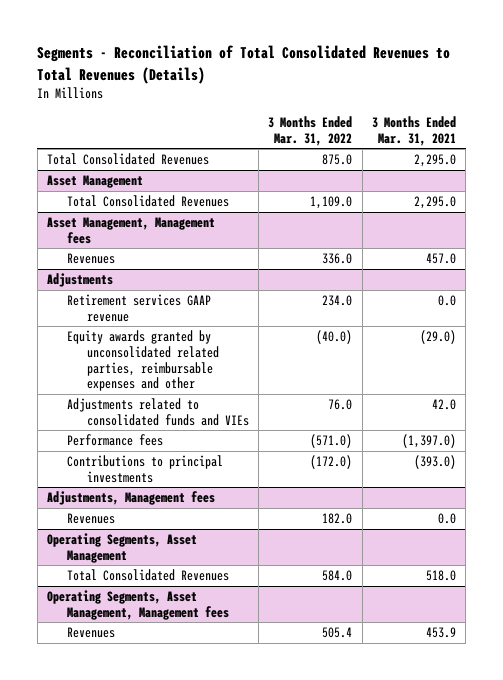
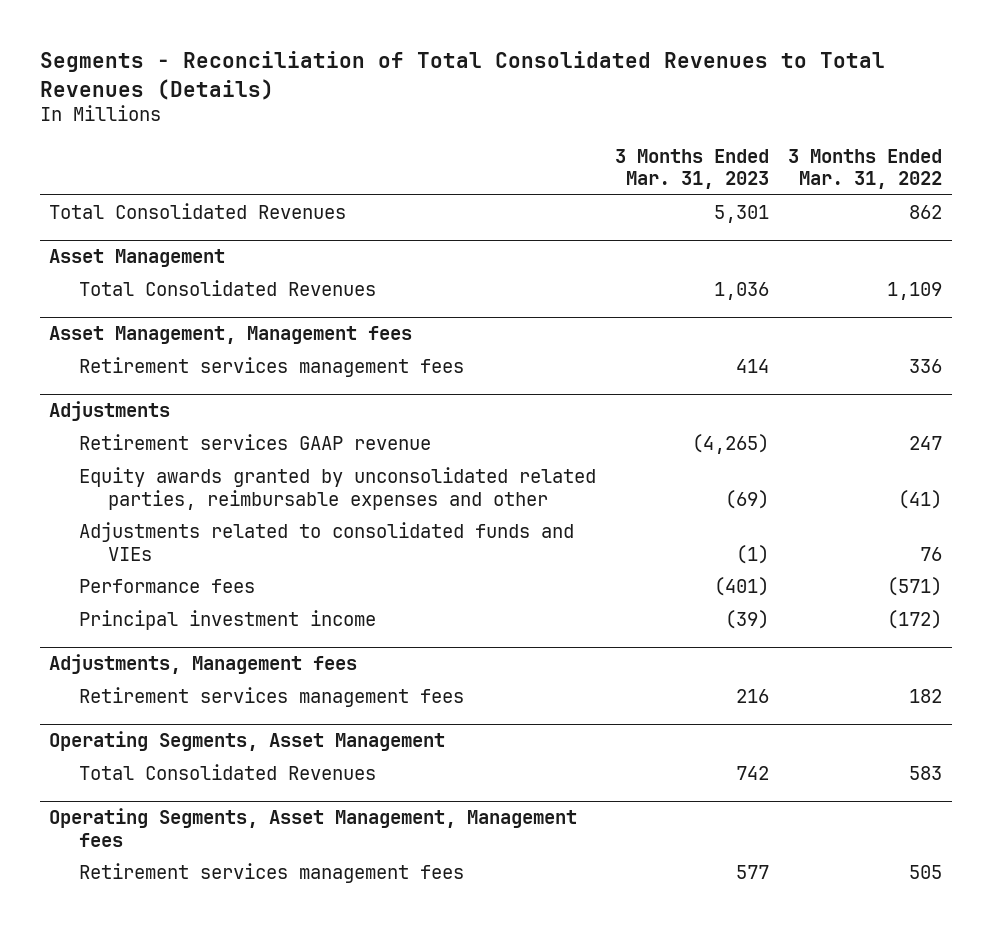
[371,115,456,146] 3 Months Ended Mar. 31, 2021 -> none
none -> [615,148,770,190] 3 Months Ended Mar. 31, 2023
[322,154,353,166] 875.0 -> [909,205,943,220] 862
[310,196,353,210] 1,109.0 -> [887,282,943,301] 1,109
[66,253,115,265] Revenues -> none
none -> [78,357,464,378] Retirement services management fees
[322,295,353,307] 234.0 -> [909,436,943,451] 247
[316,330,353,345] (40.0) -> [898,489,943,509] (41)
[328,399,353,411] 76.0 -> [920,546,943,561] 76
[310,434,353,449] (571.0) -> [887,577,943,597] (571)
[66,455,223,483] Contributions to principal investments -> [78,610,376,631] Principal investment income
[310,455,353,470] (172.0) -> [887,610,943,630] (172)
[66,513,115,525] Revenues -> none
none -> [78,687,464,708] Retirement services management fees
[322,570,353,582] 584.0 -> [909,766,943,781] 583
[66,627,115,639] Revenues -> none
none -> [78,863,464,884] Retirement services management fees

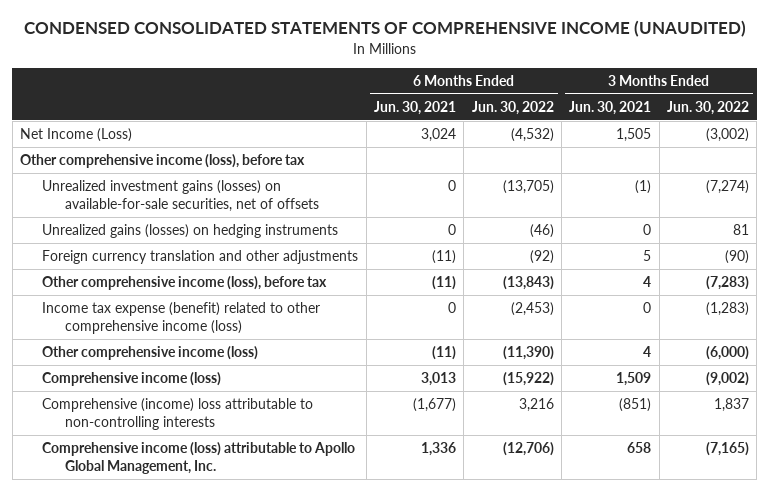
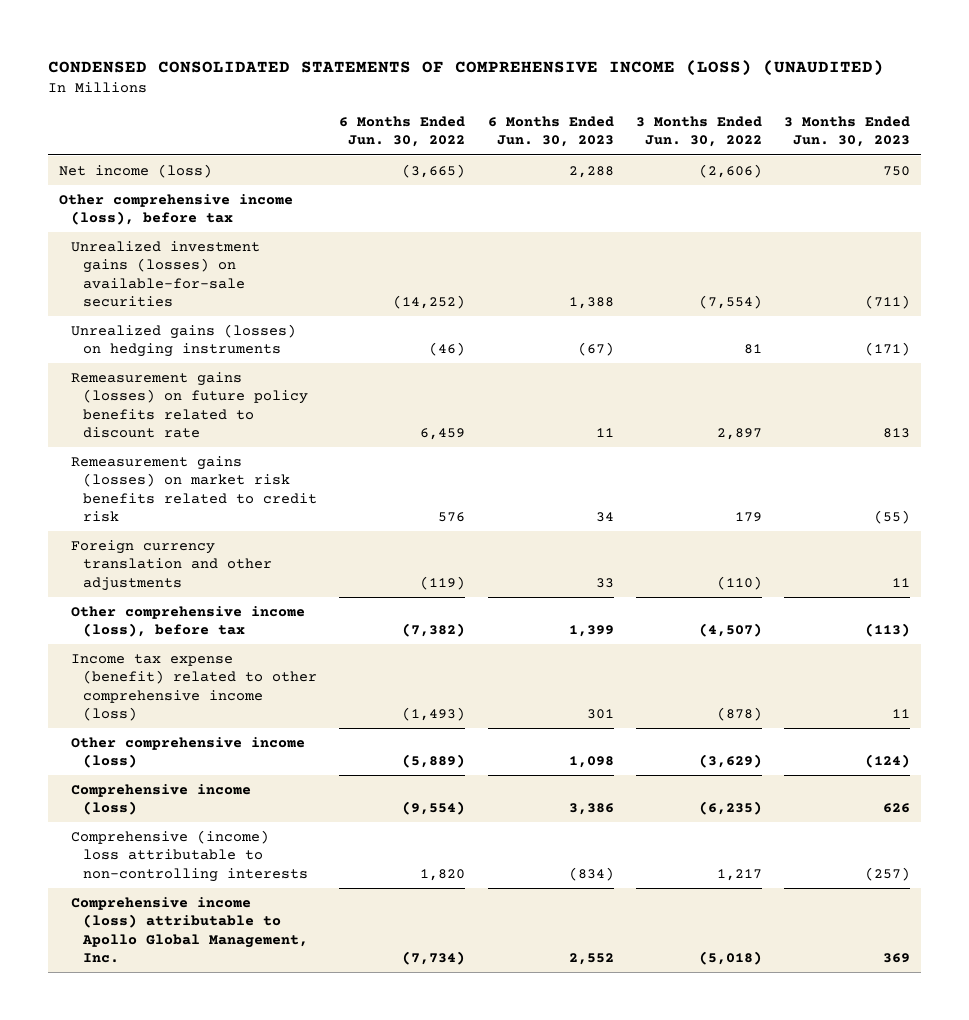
[23,20,746,38] CONDENSED CONSOLIDATED STATEMENTS OF COMPREHENSIVE INCOME (UNAUDITED) -> [47,59,884,76] CONDENSED CONSOLIDATED STATEMENTS OF COMPREHENSIVE INCOME (LOSS) (UNAUDITED)
[374,100,457,115] Jun. 30, 2021 -> none
[569,100,652,115] Jun. 30, 2021 -> none
none -> [487,116,614,148] 6 Months Ended Jun. 30, 2023
none -> [784,116,911,148] 3 Months Ended Jun. 30, 2023
[20,128,133,143] Net Income (Loss) -> [59,163,213,178] Net income (loss)
[510,128,554,143] (4,532) -> [402,163,466,178] (3,665)
[705,128,749,143] (3,002) -> [698,163,762,178] (2,606)
[42,180,319,213] Unrealized investment gains (losses) on available-for-sale securities, net of offsets -> [71,240,261,307] Unrealized investment gains (losses) on available-for-sale securities
[502,180,554,195] (13,705) -> [393,294,466,309] (14,252)
[705,180,749,195] (7,274) -> [698,294,762,309] (7,554)
none -> [71,371,309,438] Remeasurement gains (losses) on future policy benefits related to discount rate
none -> [71,455,318,522] Remeasurement gains (losses) on market risk benefits related to credit risk
[529,250,554,265] (92) -> [420,575,466,590] (119)
[724,250,749,265] (90) -> [716,575,762,590] (110)
[502,276,554,291] (13,843) -> [402,623,466,638] (7,382)
[705,276,749,291] (7,283) -> [698,623,762,638] (4,507)
[510,302,554,317] (2,453) -> [402,706,466,721] (1,493)
[705,302,749,317] (1,283) -> [716,706,762,721] (878)
[502,346,554,361] (11,390) -> [402,754,466,769] (5,889)
[705,346,749,361] (6,000) -> [698,754,762,769] (3,629)
[502,372,554,387] (15,922) -> [402,801,466,816] (9,554)
[705,372,749,387] (9,002) -> [698,801,762,816] (6,235)
[518,398,554,413] 3,216 -> [420,868,466,881] 1,820
[713,398,749,413] 1,837 -> [716,868,762,881] 1,217
[502,442,554,457] (12,706) -> [402,950,466,965] (7,734)
[705,442,749,457] (7,165) -> [698,950,762,965] (5,018)

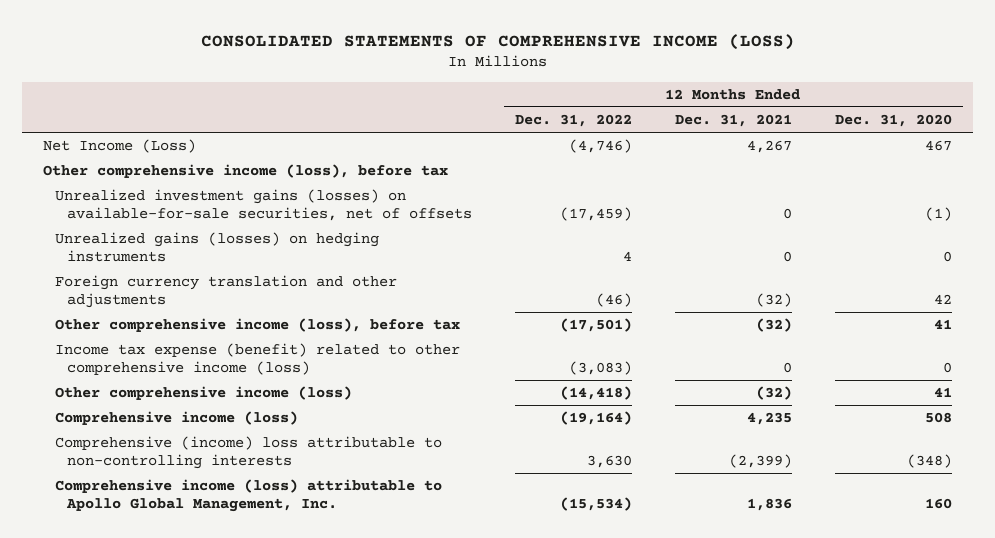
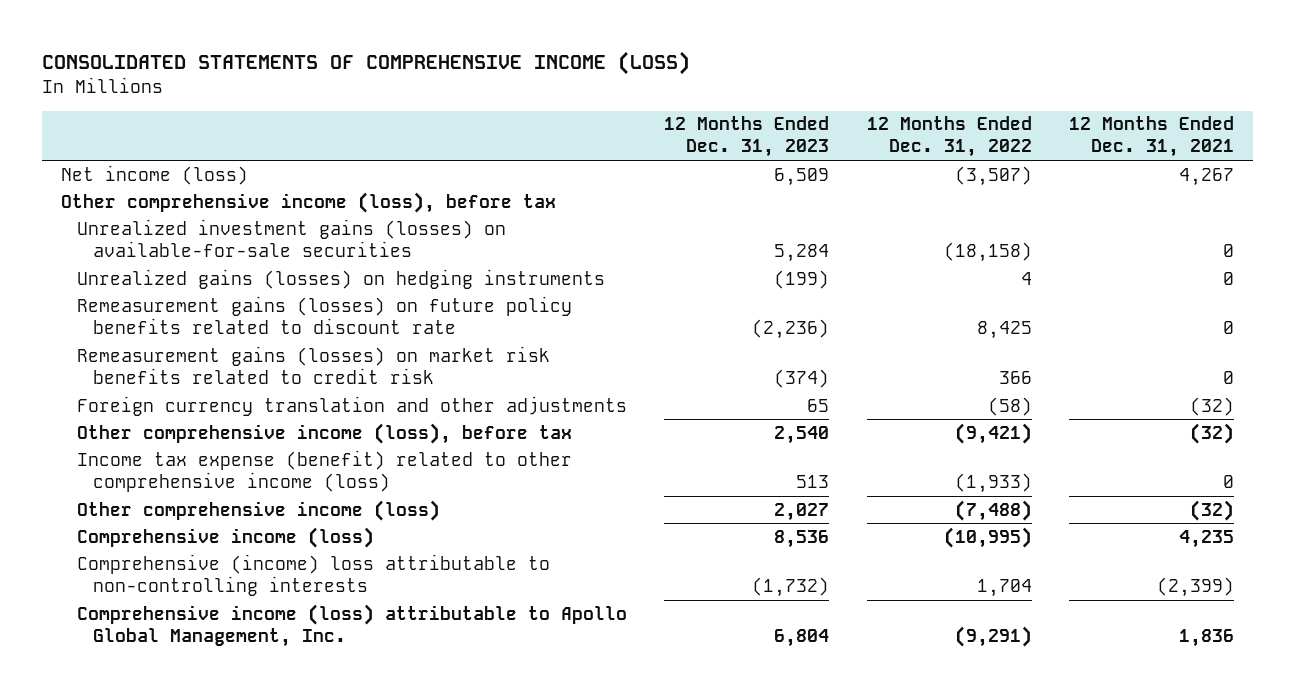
[834,114,952,128] Dec. 31, 2020 -> none
none -> [664,116,830,158] 12 Months Ended Dec. 31, 2023
[43,139,197,154] Net Income (Loss) -> [60,164,248,185] Net income (loss)
[568,139,632,154] (4,746) -> [954,165,1032,186] (3,507)
[55,189,472,222] Unrealized investment gains (losses) on available-for-sale securities, net of offsets -> [76,218,506,257] Unrealized investment gains (losses) on available-for-sale securities
[559,207,632,222] (17,459) -> [943,241,1032,262] (18,158)
none -> [76,295,572,334] Remeasurement gains (losses) on future policy benefits related to discount rate
none -> [76,345,550,384] Remeasurement gains (losses) on market risk benefits related to credit risk
[595,293,632,308] (46) -> [987,396,1032,416] (58)
[559,318,632,333] (17,501) -> [954,422,1032,444] (9,421)
[568,361,632,376] (3,083) -> [954,472,1032,493] (1,933)
[559,386,632,401] (14,418) -> [954,499,1032,521] (7,488)
[559,411,632,426] (19,164) -> [943,526,1032,548] (10,995)
[586,455,632,469] 3,630 -> [976,578,1032,597] 1,704
[559,497,632,512] (15,534) -> [954,625,1032,647] (9,291)

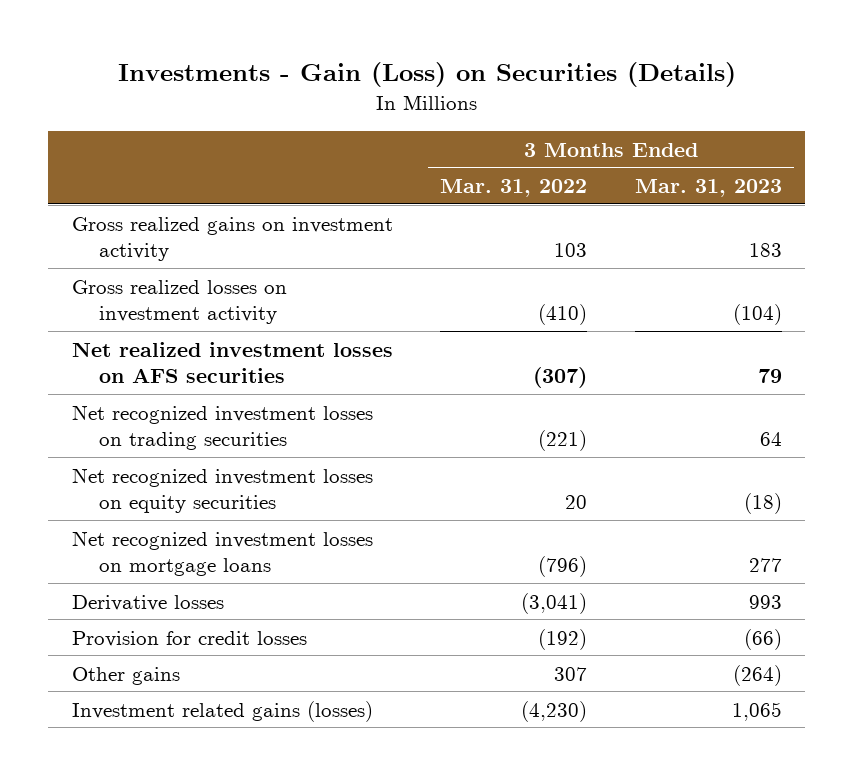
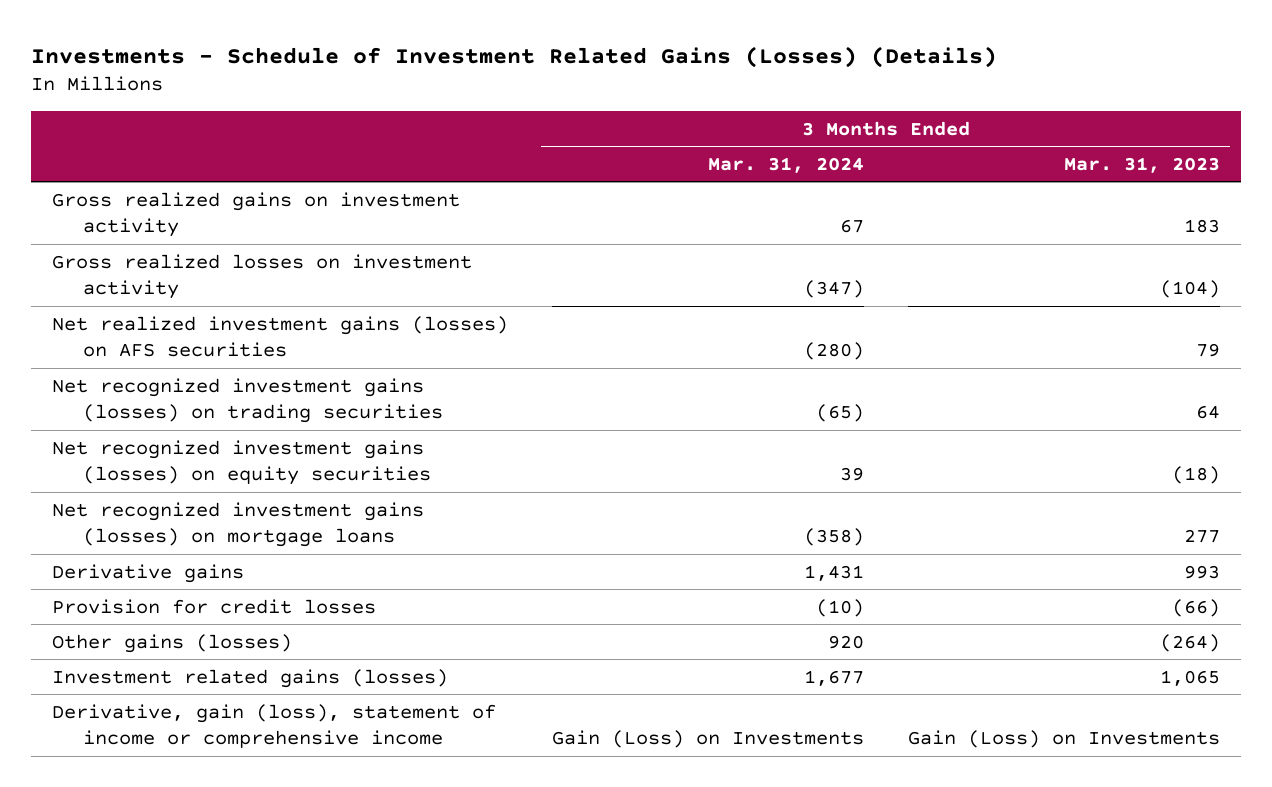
[117,62,736,88] Investments - Gain (Loss) on Securities (Details) -> [30,45,997,68] Investments - Schedule of Investment Related Gains (Losses) (Details)
[440,178,588,197] Mar. 31, 2022 -> none
none -> [708,156,865,173] Mar. 31, 2024
[71,341,393,384] Net realized investment losses on AFS securities -> [52,315,509,358] Net realized investment gains (losses) on AFS securities
[71,404,373,451] Net recognized investment losses on trading securities -> [52,377,443,424] Net recognized investment gains (losses) on trading securities
[71,467,373,514] Net recognized investment losses on equity securities -> [52,439,431,486] Net recognized investment gains (losses) on equity securities
[71,530,373,577] Net recognized investment losses on mortgage loans -> [52,501,425,548] Net recognized investment gains (losses) on mortgage loans
[71,594,224,611] Derivative losses -> [52,563,245,583] Derivative gains
[71,666,180,685] Other gains -> [52,633,293,653] Other gains (losses)
none -> [52,703,497,749] Derivative, gain (loss), statement of income or comprehensive income

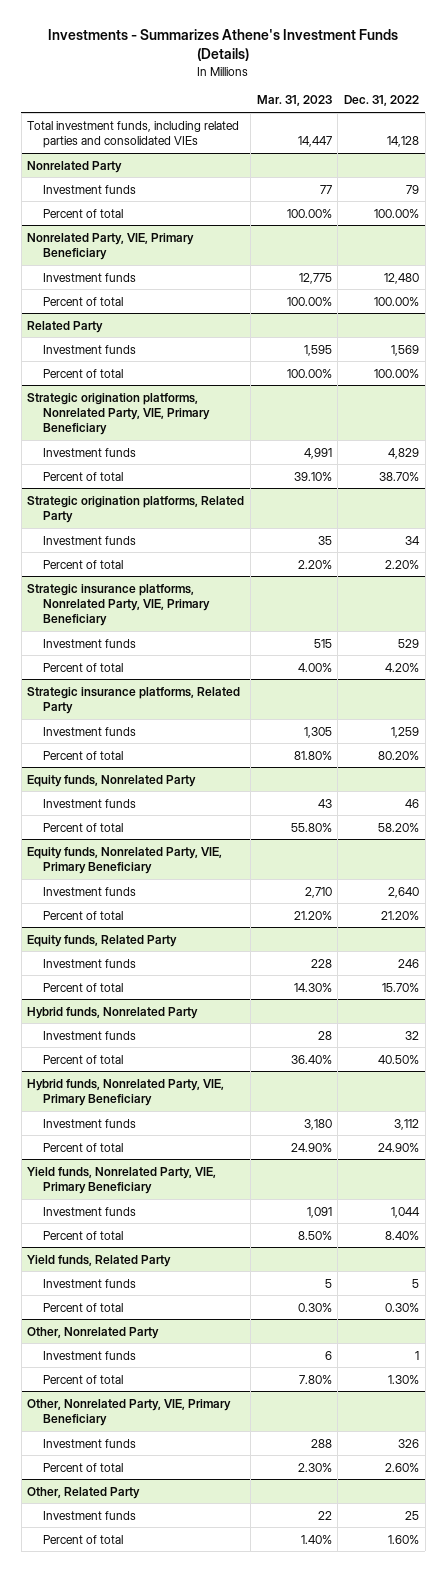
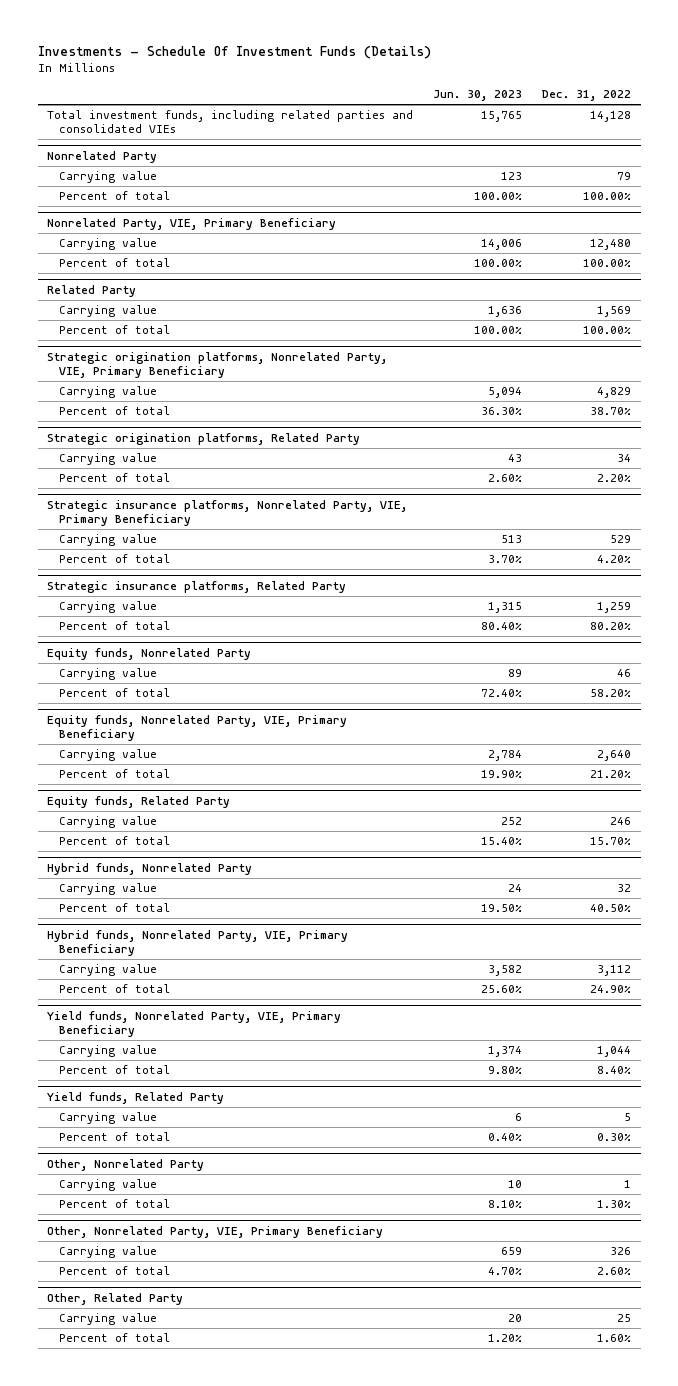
[48,29,399,62] Investments - Summarizes Athene's Investment Funds (Details) -> [37,46,431,60] Investments - Schedule Of Investment Funds (Details)
[256,95,332,107] Mar. 31, 2023 -> none
none -> [433,90,523,102] Jun. 30, 2023
[42,184,136,194] Investment funds -> [59,171,158,184] Carrying value
[42,272,136,282] Investment funds -> [59,238,158,251] Carrying value
[42,344,136,354] Investment funds -> [59,305,158,318] Carrying value
[42,447,136,457] Investment funds -> [59,386,158,399] Carrying value
[42,535,136,545] Investment funds -> [59,453,158,466] Carrying value
[42,638,136,648] Investment funds -> [59,534,158,547] Carrying value
[42,726,136,736] Investment funds -> [59,601,158,614] Carrying value
[42,798,136,808] Investment funds -> [59,668,158,681] Carrying value
[42,886,136,896] Investment funds -> [59,749,158,762] Carrying value
[42,958,136,968] Investment funds -> [59,816,158,829] Carrying value
[42,1030,136,1040] Investment funds -> [59,883,158,896] Carrying value
[42,1118,136,1128] Investment funds -> [59,964,158,977] Carrying value
[42,1206,136,1216] Investment funds -> [59,1045,158,1058] Carrying value
[42,1278,136,1288] Investment funds -> [59,1112,158,1125] Carrying value
[42,1350,136,1360] Investment funds -> [59,1179,158,1192] Carrying value
[42,1438,136,1448] Investment funds -> [59,1246,158,1259] Carrying value
[42,1510,136,1520] Investment funds -> [59,1313,158,1326] Carrying value

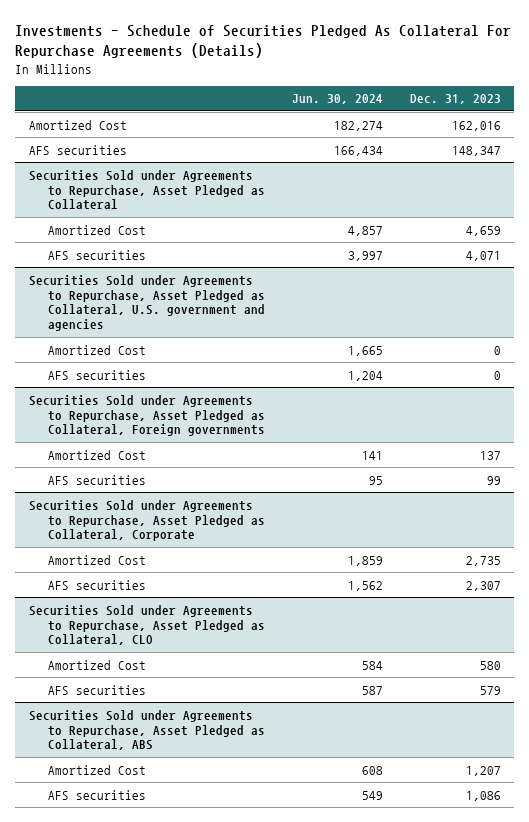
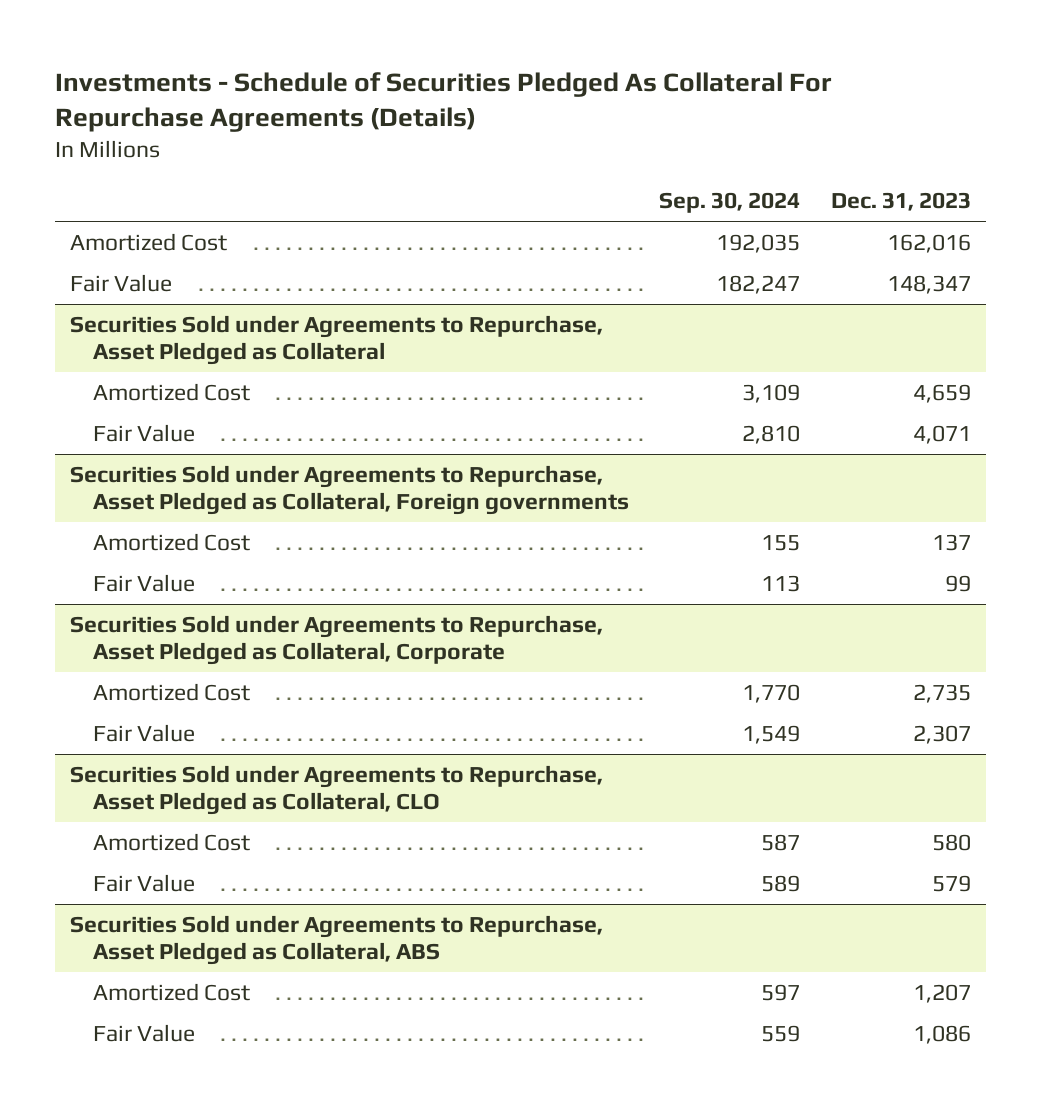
[291,94,383,105] Jun. 30, 2024 -> none
none -> [659,192,801,214] Sep. 30, 2024
[28,144,127,155] AFS securities -> [70,273,173,292] Fair Value
[28,274,266,332] Securities Sold under Agreements to Repurchase, Asset Pledged as Collateral, U.S. government and agencies -> none
[48,344,147,355] Amortized Cost -> none
[48,369,147,380] AFS securities -> none
[48,249,147,260] AFS securities -> [92,423,195,442] Fair Value
[48,474,147,485] AFS securities -> [92,573,195,592] Fair Value
[48,579,147,590] AFS securities -> [92,723,195,742] Fair Value
[48,684,147,695] AFS securities -> [92,873,195,892] Fair Value
[48,789,147,800] AFS securities -> [92,1023,195,1042] Fair Value

